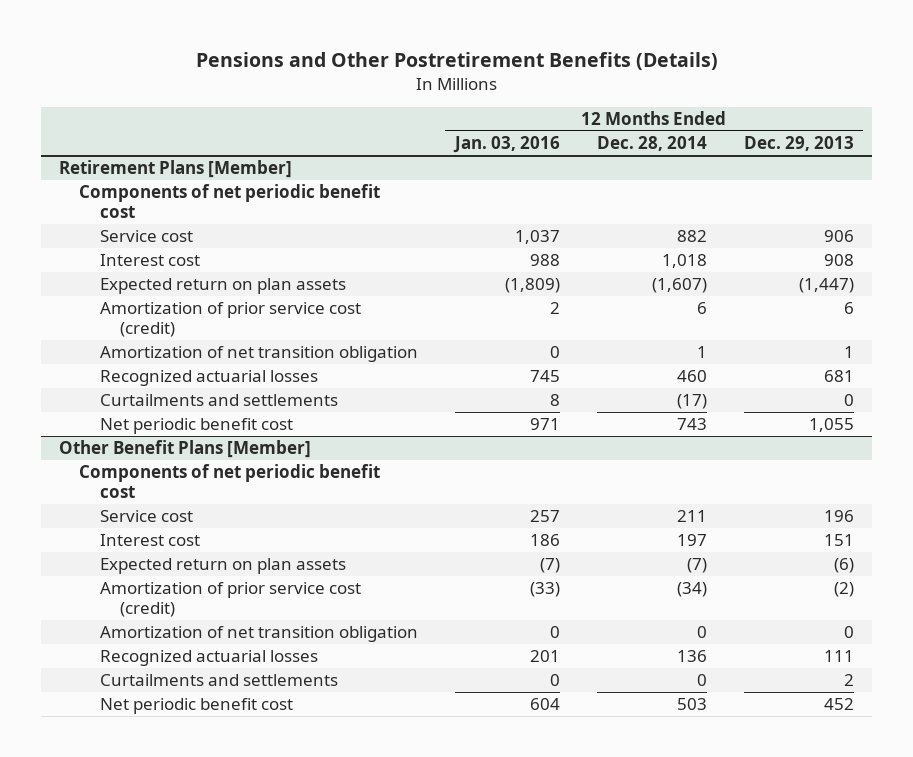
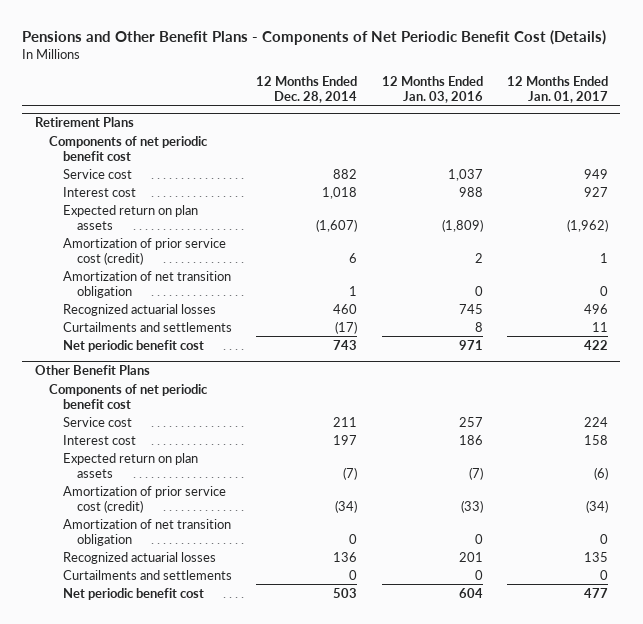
[195,51,718,70] Pensions and Other Postretirement Benefits (Details) -> [22,30,607,46] Pensions and Other Benefit Plans - Components of Net Periodic Benefit Cost (Details)
[743,136,854,152] Dec. 29, 2013 -> none
none -> [506,75,608,103] 12 Months Ended Jan. 01, 2017
[59,160,293,179] Retirement Plans [Member] -> [34,117,134,128] Retirement Plans
[59,440,312,459] Other Benefit Plans [Member] -> [34,365,150,376] Other Benefit Plans

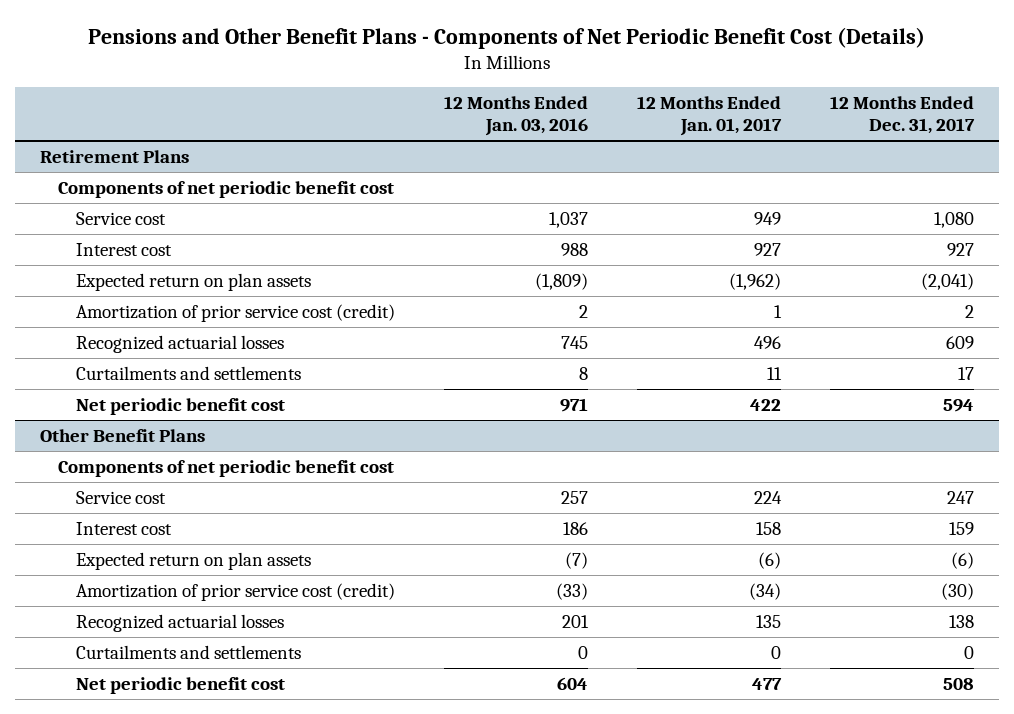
[256,75,358,103] 12 Months Ended Dec. 28, 2014 -> none
none -> [830,95,976,135] 12 Months Ended Dec. 31, 2017
[62,270,231,298] Amortization of net transition obligation -> none
[62,518,231,546] Amortization of net transition obligation -> none

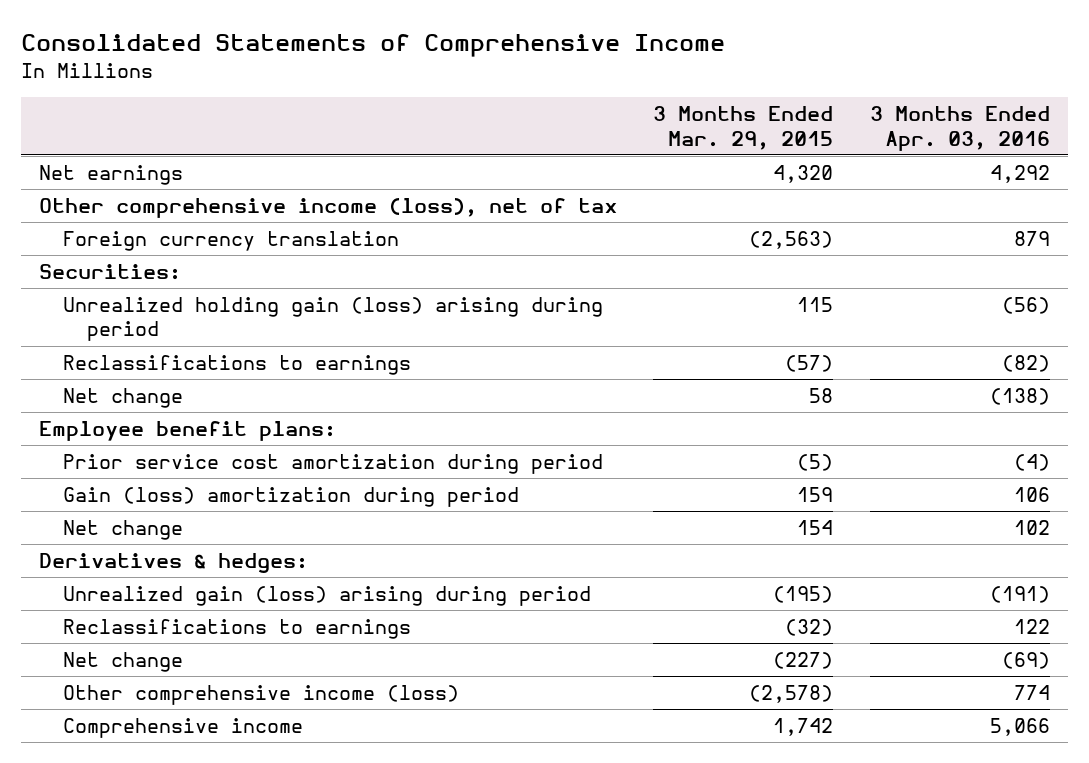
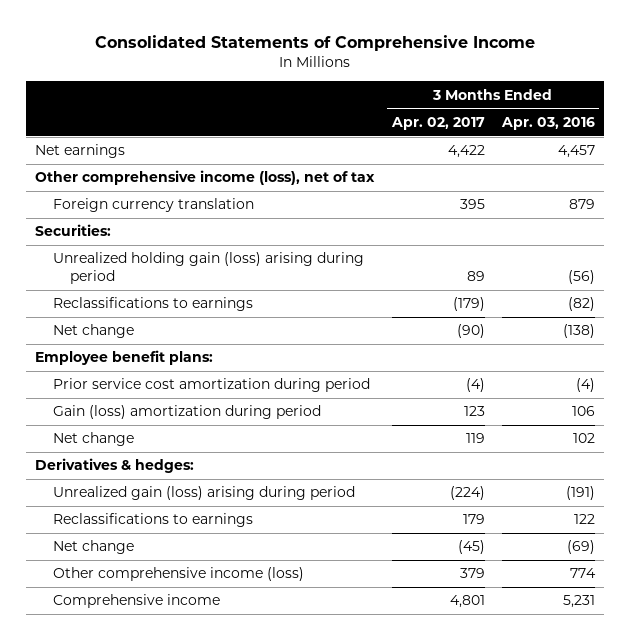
[653,106,834,150] 3 Months Ended Mar. 29, 2015 -> none
none -> [390,116,485,130] Apr. 02, 2017
[989,165,1050,184] 4,292 -> [558,145,596,159] 4,457
[989,718,1050,737] 5,066 -> [563,595,596,609] 5,231

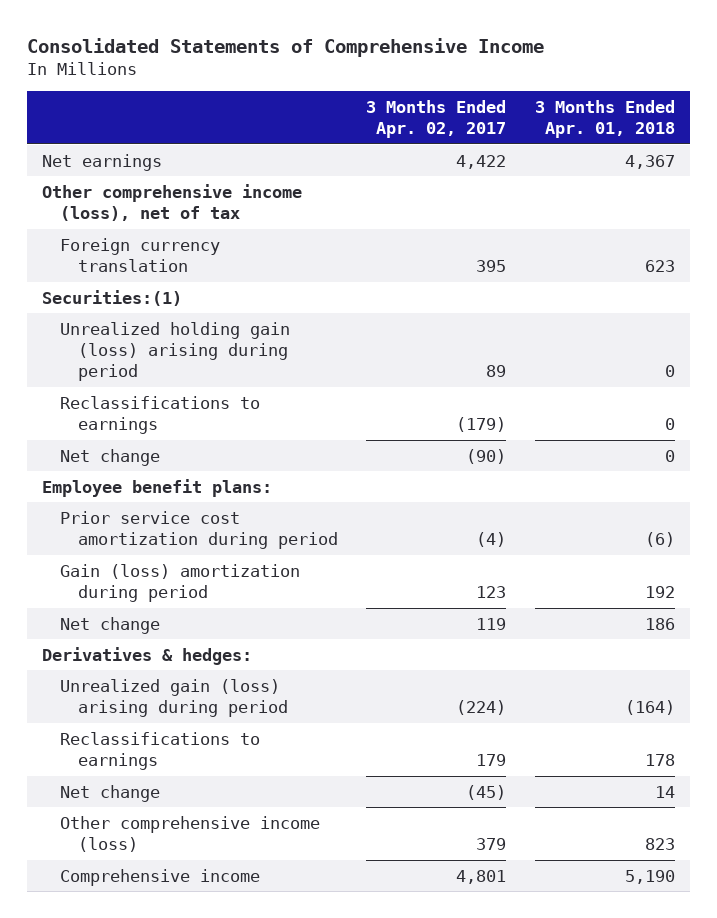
[501,116,596,130] Apr. 03, 2016 -> none
none -> [535,100,676,139] 3 Months Ended Apr. 01, 2018
[35,224,112,237] Securities: -> [41,289,182,306] Securities:(1)

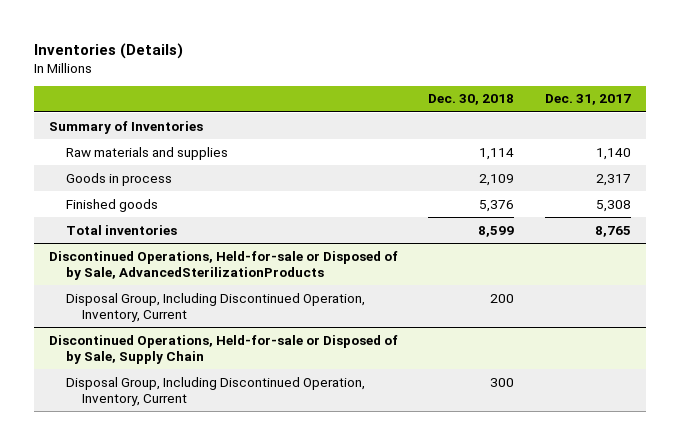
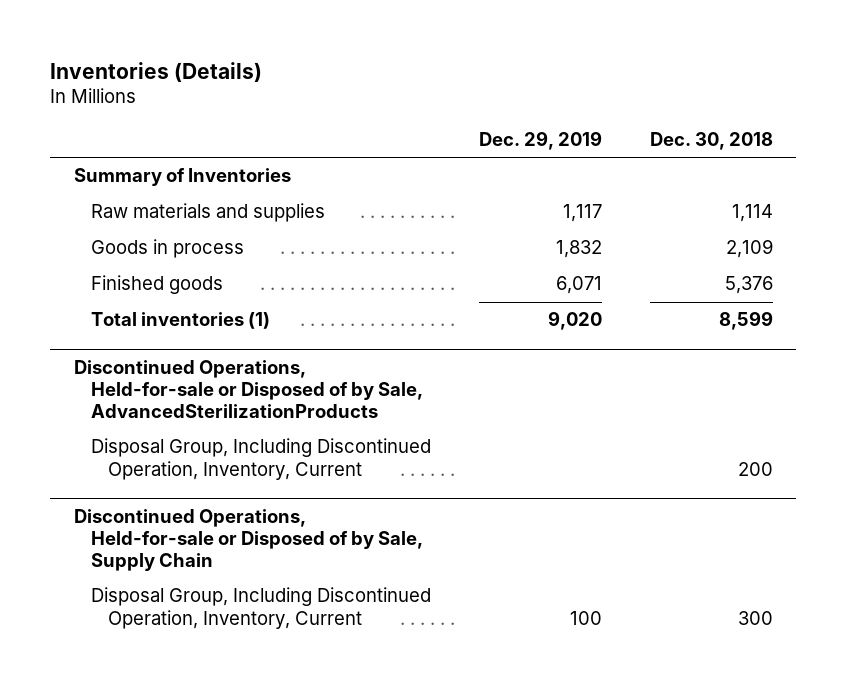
[544,94,631,106] Dec. 31, 2017 -> none
none -> [478,131,602,151] Dec. 29, 2019
[65,224,177,235] Total inventories -> [90,312,270,330] Total inventories (1)

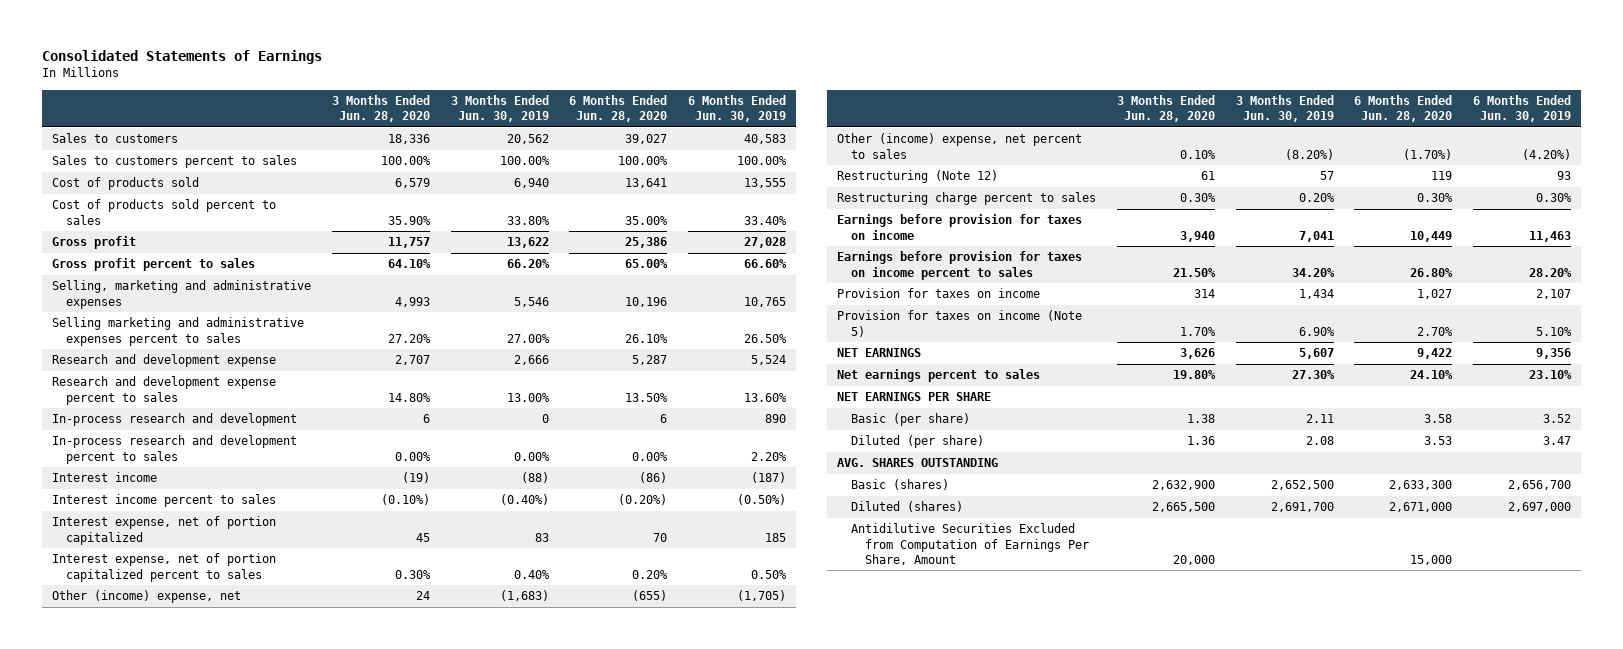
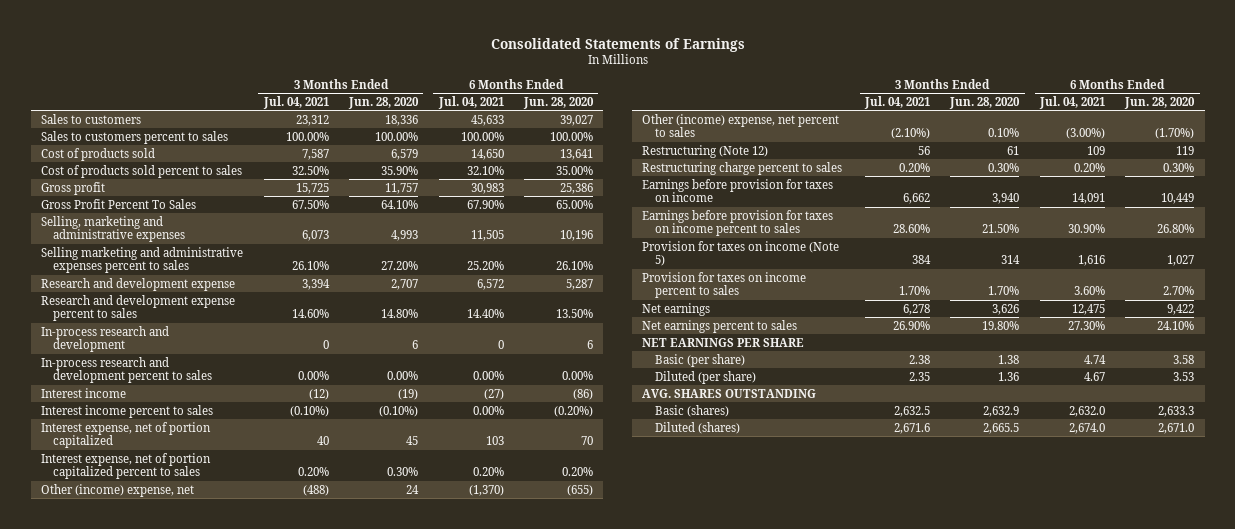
[450,94,549,123] 3 Months Ended Jun. 30, 2019 -> none
[687,94,786,123] 6 Months Ended Jun. 30, 2019 -> none
none -> [262,95,329,109] Jul. 04, 2021
none -> [437,95,504,109] Jul. 04, 2021
[52,258,256,272] Gross profit percent to sales -> [41,198,197,209] Gross Profit Percent To Sales
[837,288,1041,299] Provision for taxes on income -> [642,240,840,267] Provision for taxes on income (Note 5)
[837,310,1083,337] Provision for taxes on income (Note 5) -> [642,271,807,299] Provision for taxes on income percent to sales
[837,348,922,358] NET EARNINGS -> [642,302,711,316] Net earnings
[851,523,1090,565] Antidilutive Securities Excluded from Computation of Earnings Per Share, Amount -> none
[1152,480,1216,491] 2,632,900 -> [983,405,1020,417] 2,632.9
[1389,480,1453,491] 2,633,300 -> [1158,405,1195,417] 2,633.3
[1152,502,1216,513] 2,665,500 -> [983,422,1020,434] 2,665.5
[1389,502,1453,513] 2,671,000 -> [1158,422,1195,434] 2,671.0

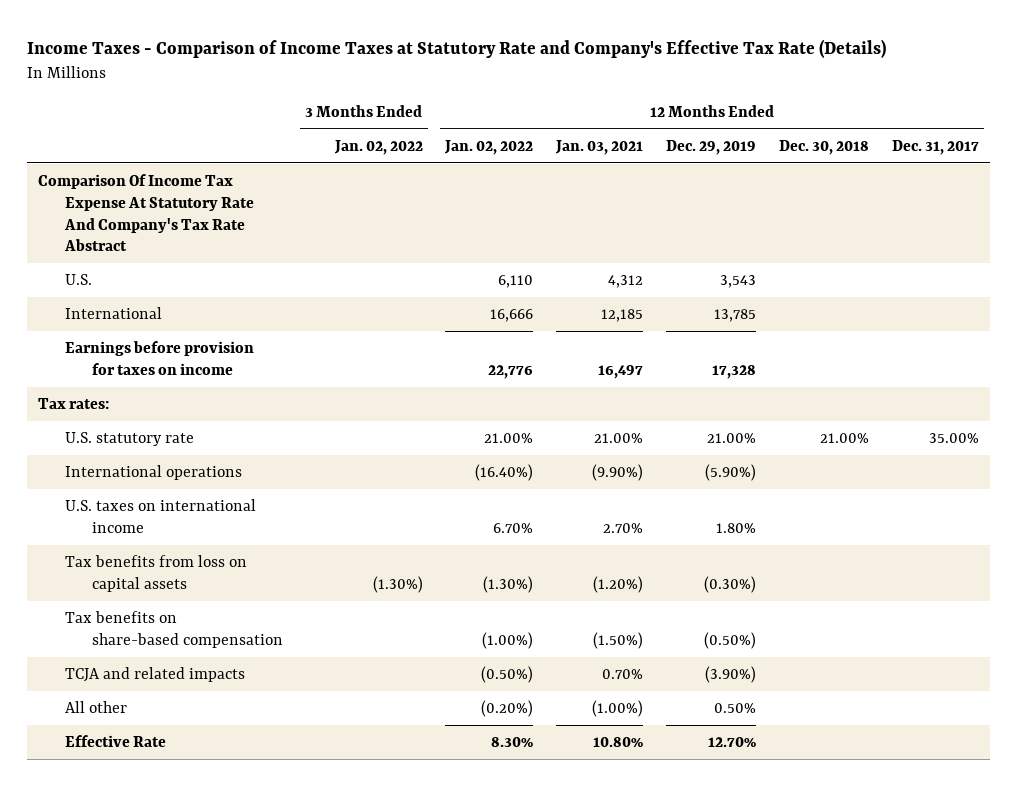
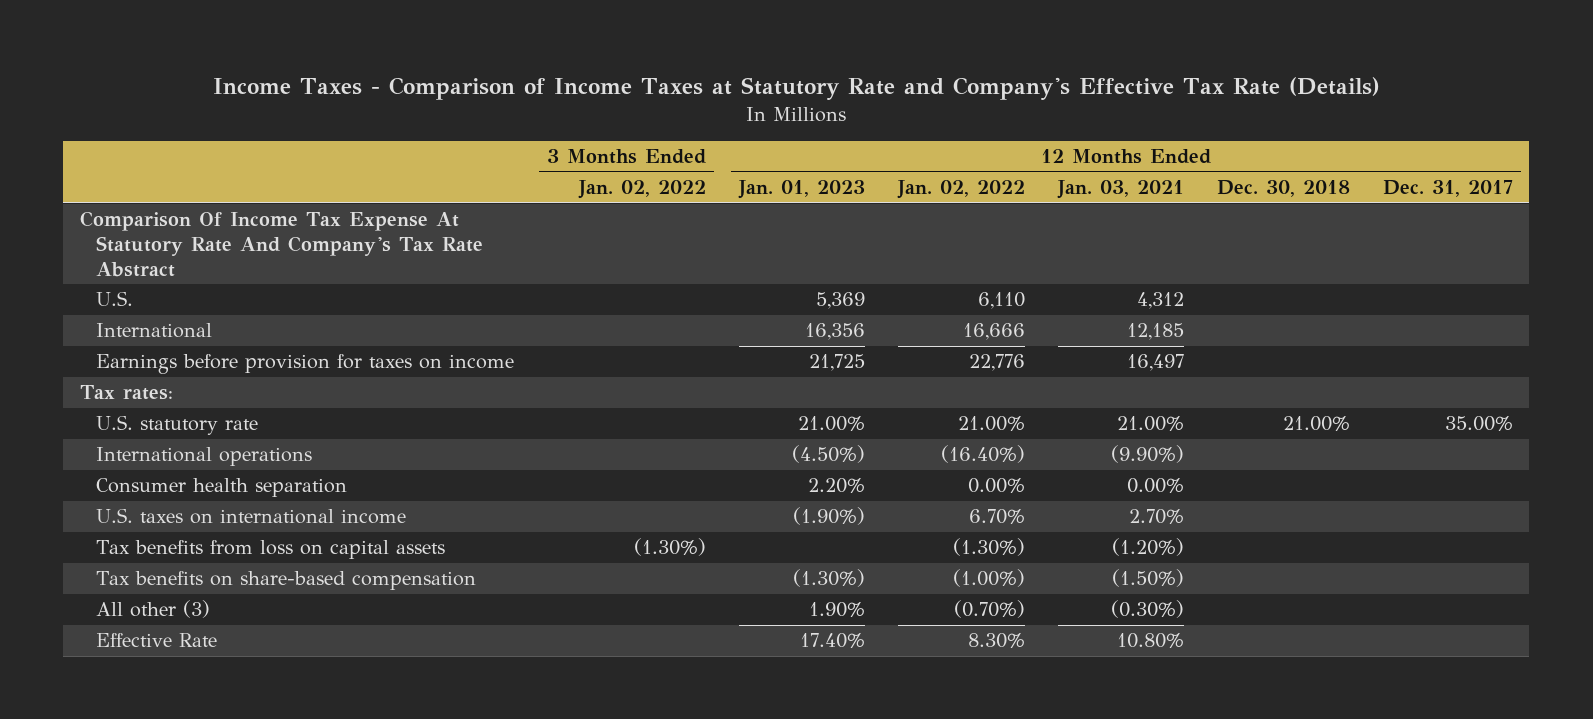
[665,139,756,155] Dec. 29, 2019 -> none
none -> [738,180,866,200] Jan. 01, 2023
none -> [96,478,348,498] Consumer health separation
[64,666,245,682] TCJA and related impacts -> none
[64,700,127,713] All other -> [96,600,211,619] All other (3)
[481,699,534,717] (0.20%) -> [954,600,1026,619] (0.70%)
[592,699,644,717] (1.00%) -> [1111,600,1185,619] (0.30%)

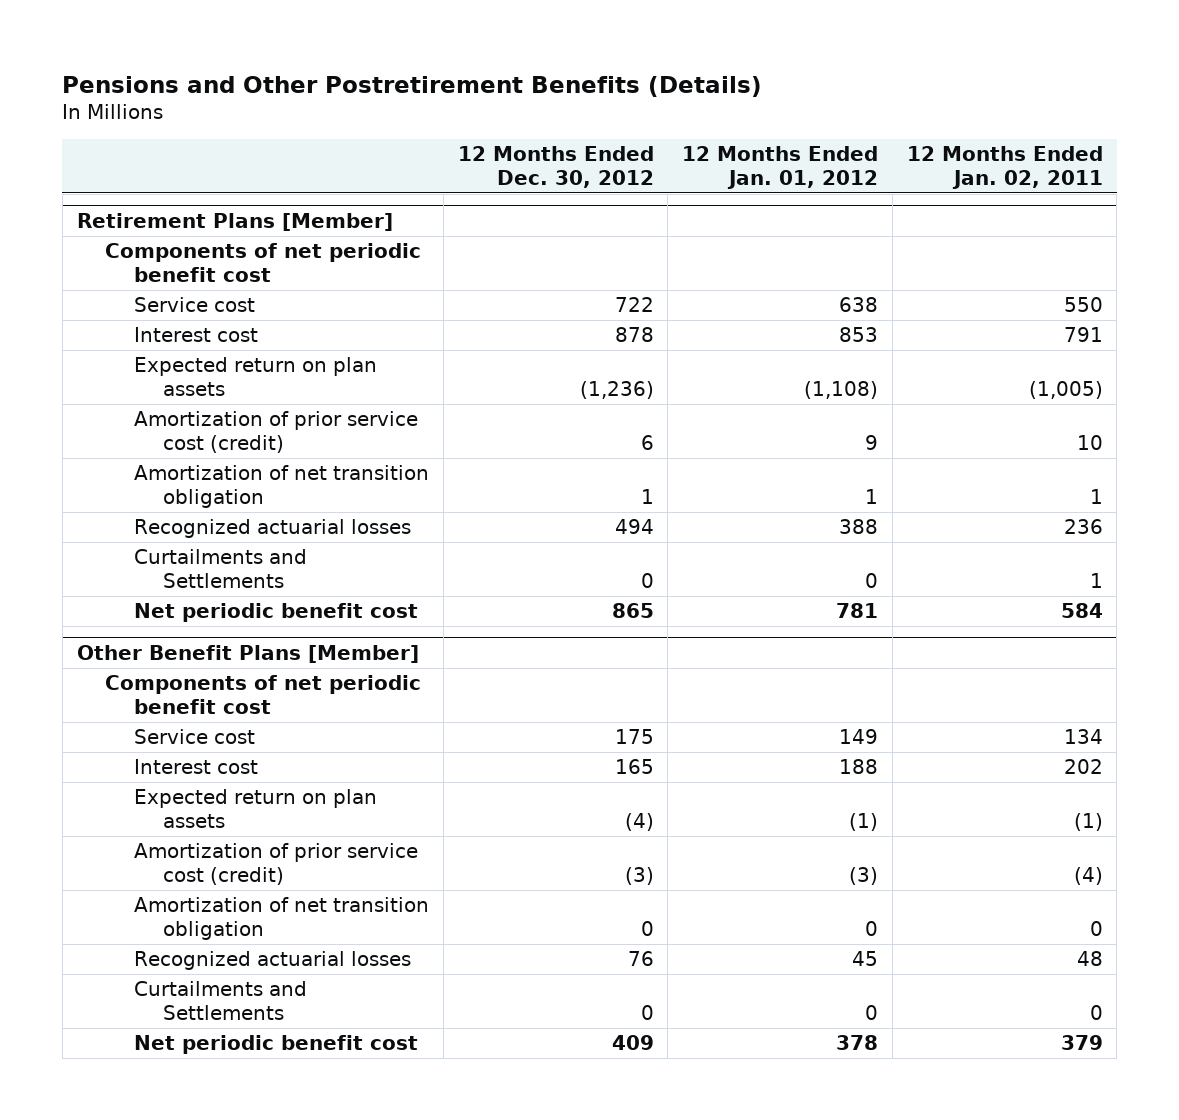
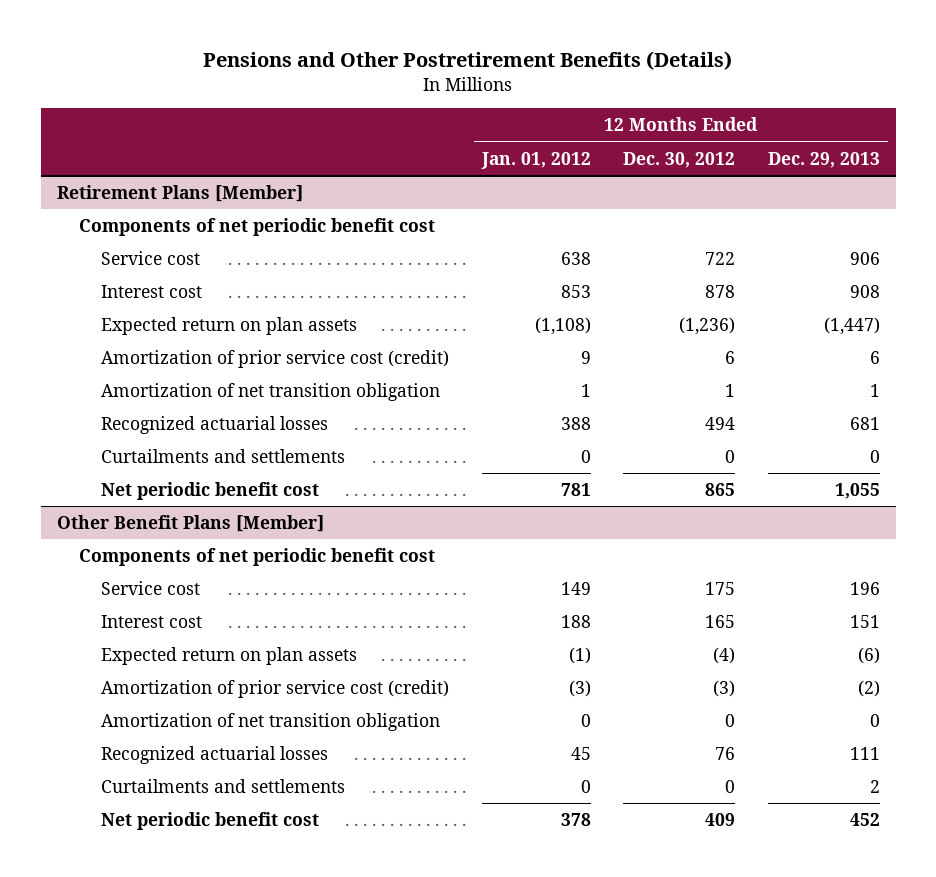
[906,146,1103,189] 12 Months Ended Jan. 02, 2011 -> none
none -> [767,151,880,168] Dec. 29, 2013
[134,549,308,588] Curtailments and Settlements -> [101,448,346,463] Curtailments and settlements
[134,981,308,1020] Curtailments and Settlements -> [101,778,346,793] Curtailments and settlements

